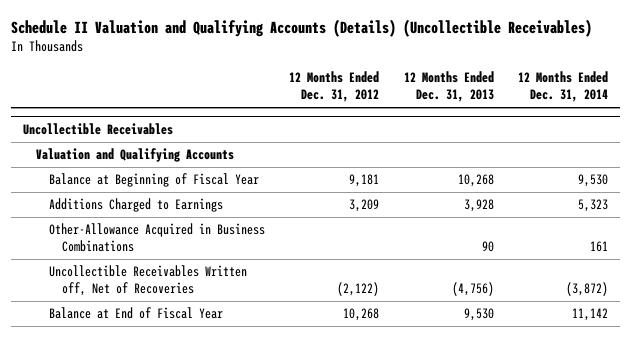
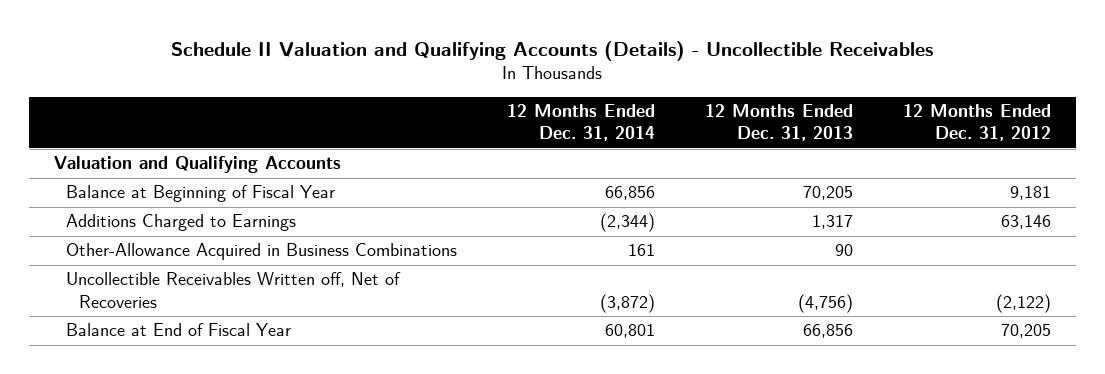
[11,18,593,37] Schedule II Valuation and Qualifying Accounts (Details) (Uncollectible Receivables) -> [171,40,934,61] Schedule II Valuation and Qualifying Accounts (Details) - Uncollectible Receivables
[23,122,174,135] Uncollectible Receivables -> none
[457,174,494,188] 10,268 -> [803,186,854,201] 70,205
[577,174,608,188] 9,530 -> [605,186,656,201] 66,856
[349,199,380,213] 3,209 -> [1000,215,1051,230] 63,146
[463,199,494,213] 3,928 -> [812,215,854,230] 1,317
[577,199,608,213] 5,323 -> [600,213,656,233] (2,344)
[343,308,380,322] 10,268 -> [1000,324,1051,339] 70,205
[463,308,494,322] 9,530 -> [803,324,854,339] 66,856
[571,308,608,322] 11,142 -> [605,324,656,339] 60,801

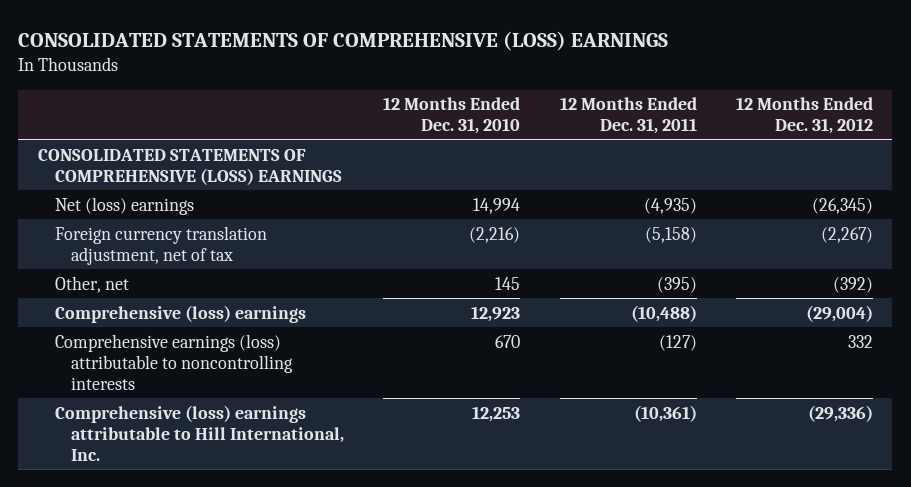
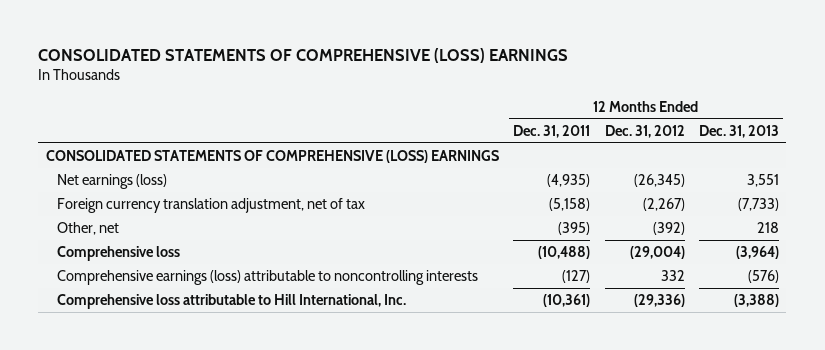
[383,97,521,135] 12 Months Ended Dec. 31, 2010 -> none
none -> [699,124,780,138] Dec. 31, 2013
[54,196,194,215] Net (loss) earnings -> [56,174,167,190] Net earnings (loss)
[54,304,306,323] Comprehensive (loss) earnings -> [56,246,180,262] Comprehensive loss
[54,404,345,461] Comprehensive (loss) earnings attributable to Hill International, Inc. -> [56,294,406,310] Comprehensive loss attributable to Hill International, Inc.

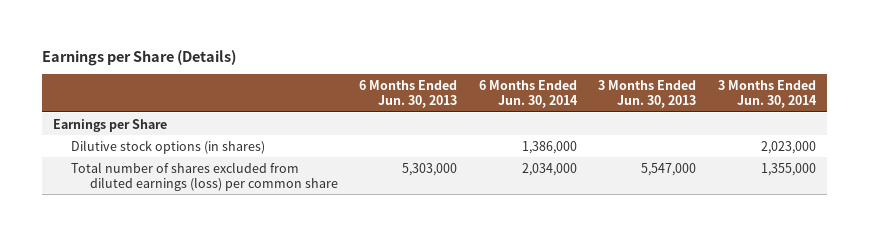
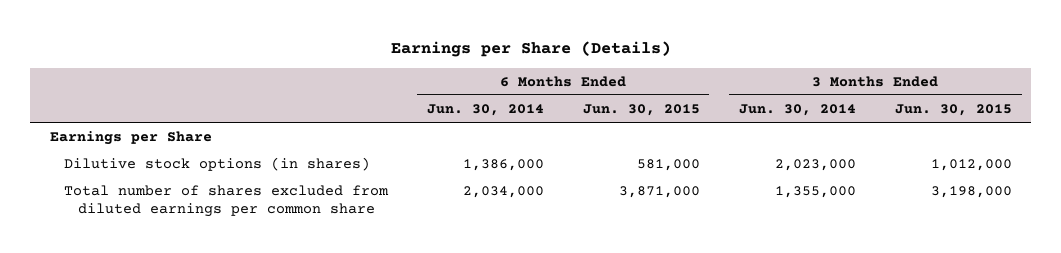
[359,80,458,109] 6 Months Ended Jun. 30, 2013 -> none
[598,80,697,109] 3 Months Ended Jun. 30, 2013 -> none
none -> [582,103,700,116] Jun. 30, 2015
none -> [894,103,1012,116] Jun. 30, 2015
[71,161,338,191] Total number of shares excluded from diluted earnings (loss) per common share -> [63,184,389,218] Total number of shares excluded from diluted earnings per common share

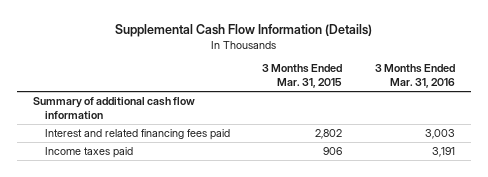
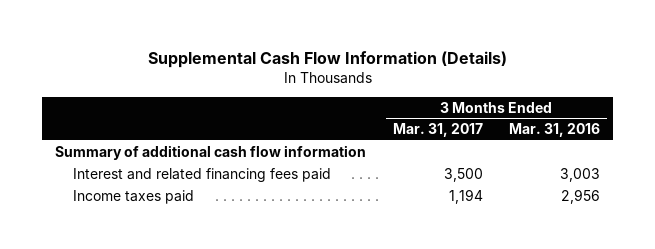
[262,64,343,89] 3 Months Ended Mar. 31, 2015 -> none
none -> [392,123,483,138] Mar. 31, 2017
[431,146,455,157] 3,191 -> [561,188,601,204] 2,956

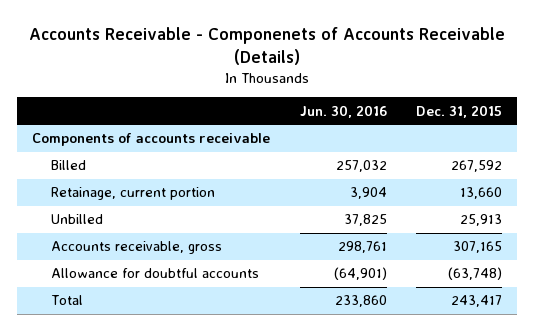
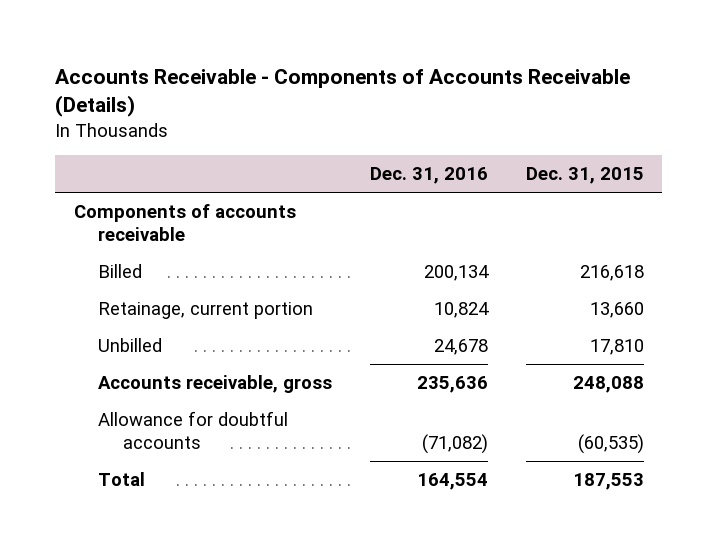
[29,27,506,65] Accounts Receivable - Componenets of Accounts Receivable (Details) -> [55,68,631,118] Accounts Receivable - Components of Accounts Receivable (Details)
[299,104,387,118] Jun. 30, 2016 -> none
none -> [370,167,489,185] Dec. 31, 2016
[451,160,503,173] 267,592 -> [579,265,644,282] 216,618
[460,214,503,227] 25,913 -> [589,339,644,356] 17,810
[453,241,503,254] 307,165 -> [572,376,644,394] 248,088
[448,267,503,281] (63,748) -> [577,434,644,455] (60,535)
[451,295,503,308] 243,417 -> [572,473,644,491] 187,553

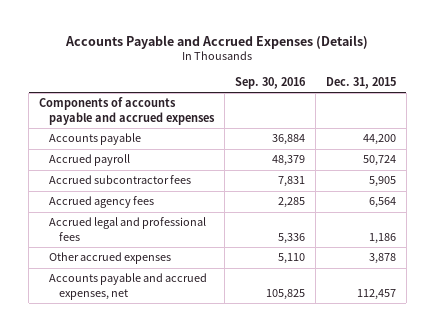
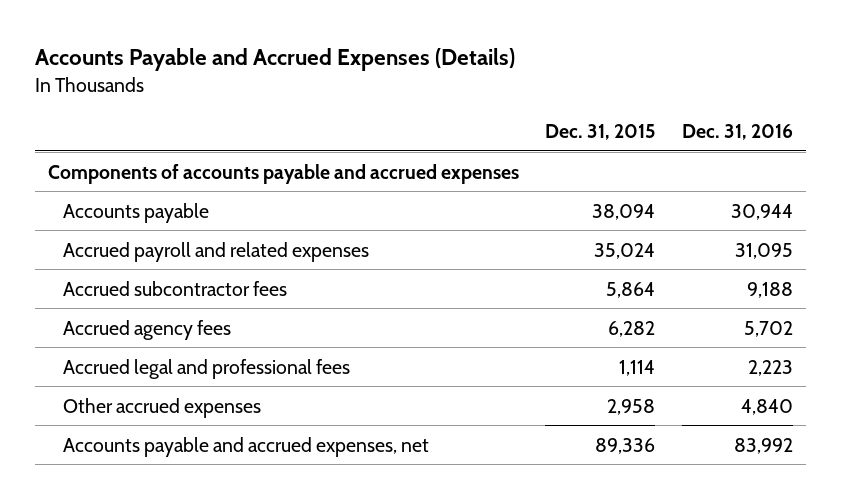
[234,76,306,89] Sep. 30, 2016 -> none
none -> [682,124,794,141] Dec. 31, 2016
[362,134,396,146] 44,200 -> [592,203,656,220] 38,094
[48,154,130,167] Accrued payroll -> [63,241,370,262] Accrued payroll and related expenses
[362,155,396,167] 50,724 -> [594,242,656,259] 35,024
[368,176,396,188] 5,905 -> [606,281,656,298] 5,864
[368,197,396,209] 6,564 -> [608,320,656,337] 6,282
[368,232,396,244] 1,186 -> [619,359,656,376] 1,114
[368,253,396,265] 3,878 -> [607,398,656,415] 2,958
[356,288,396,300] 112,457 -> [595,437,656,454] 89,336

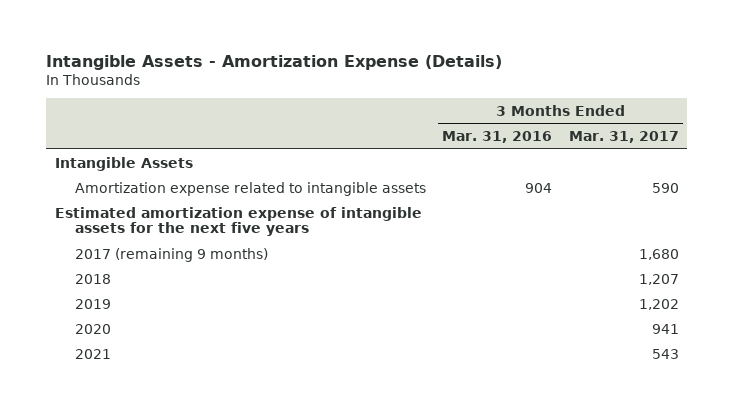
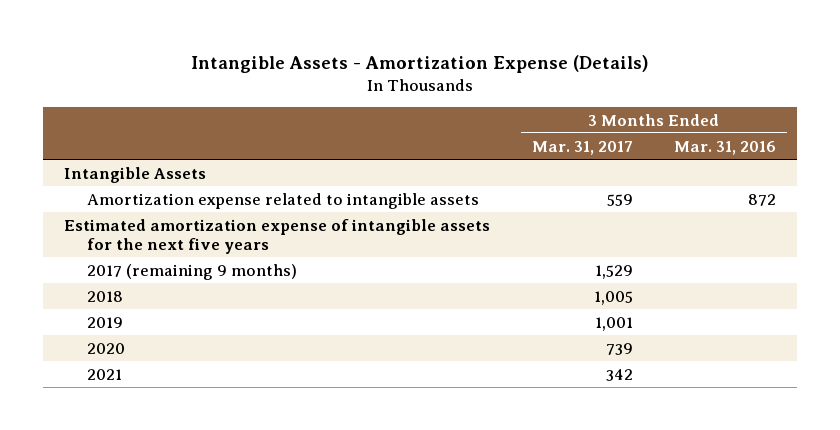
[525,182,553,193] 904 -> [748,193,777,206] 872
[651,182,679,193] 590 -> [606,193,633,206] 559
[638,248,679,260] 1,680 -> [594,264,633,279] 1,529
[638,273,679,285] 1,207 -> [593,290,633,305] 1,005
[638,298,679,310] 1,202 -> [594,316,633,331] 1,001
[651,323,679,334] 941 -> [605,342,633,355] 739
[651,348,679,359] 543 -> [605,368,633,381] 342

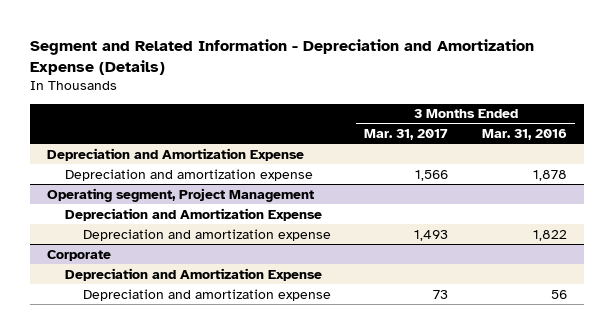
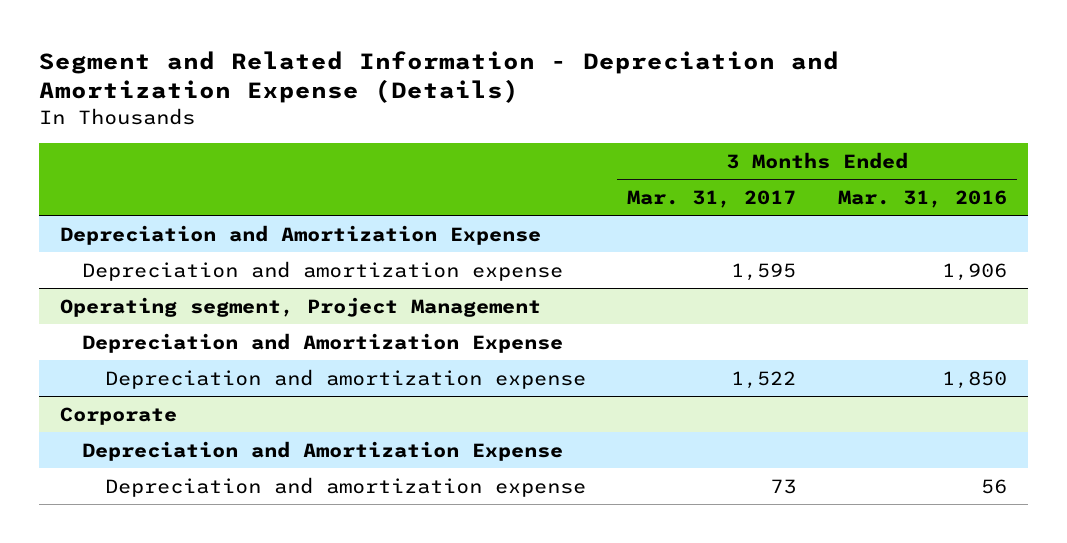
[415,169,449,181] 1,566 -> [731,262,797,281] 1,595
[532,169,567,181] 1,878 -> [941,262,1007,281] 1,906
[414,229,449,241] 1,493 -> [731,370,797,389] 1,522
[532,229,567,241] 1,822 -> [941,370,1007,389] 1,850

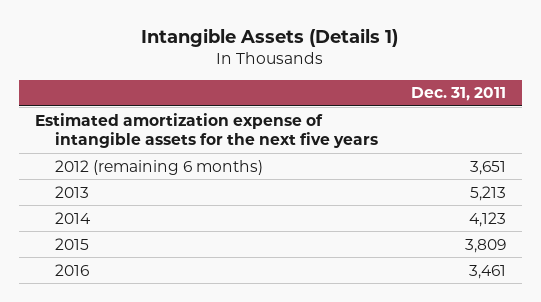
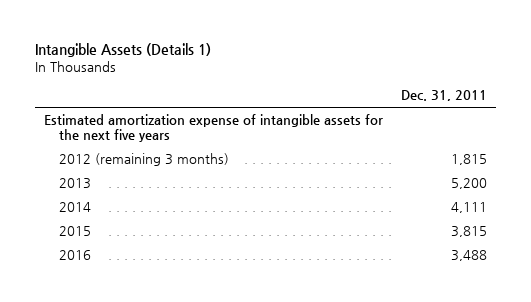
[55,159,264,175] 2012 (remaining 6 months) -> [59,153,230,167] 2012 (remaining 3 months)
[469,160,506,175] 3,651 -> [450,154,487,166] 1,815
[469,185,506,201] 5,213 -> [450,178,487,190] 5,200
[468,211,506,227] 4,123 -> [450,202,487,214] 4,111
[464,238,506,253] 3,809 -> [450,226,487,238] 3,815
[468,264,506,279] 3,461 -> [450,250,487,262] 3,488

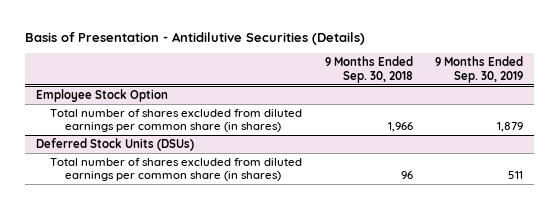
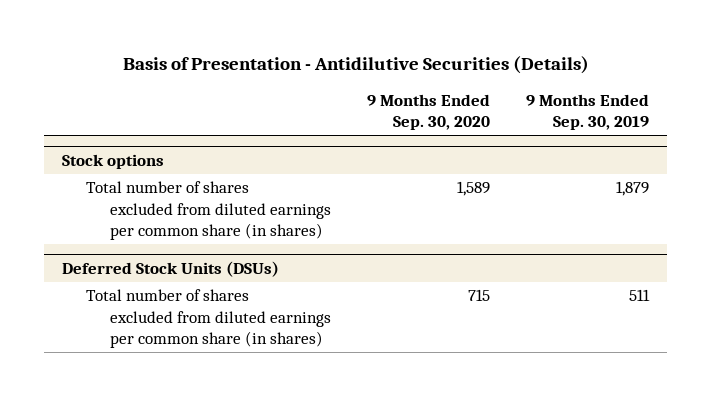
[324,56,413,83] 9 Months Ended Sep. 30, 2018 -> none
none -> [366,94,490,131] 9 Months Ended Sep. 30, 2020
[35,88,168,102] Employee Stock Option -> [62,153,165,169] Stock options

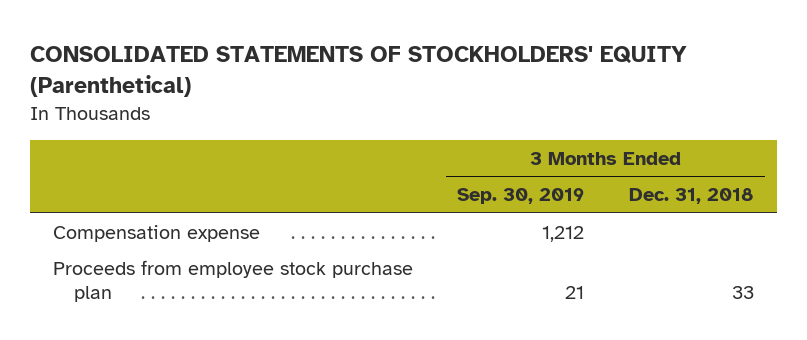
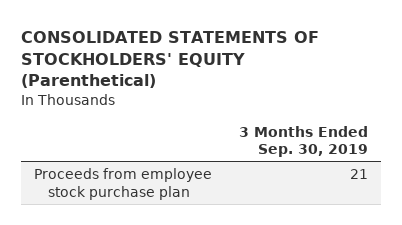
[629,188,755,205] Dec. 31, 2018 -> none
[52,224,260,242] Compensation expense -> none

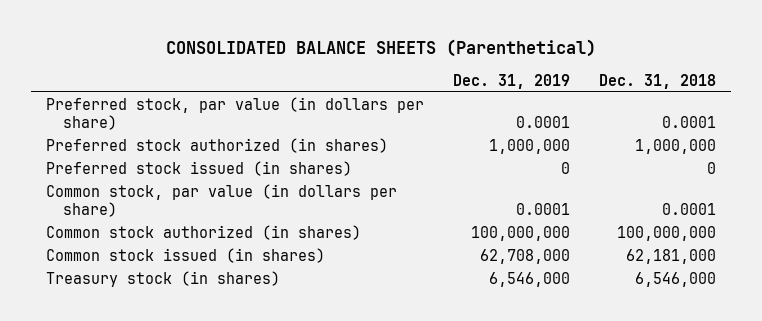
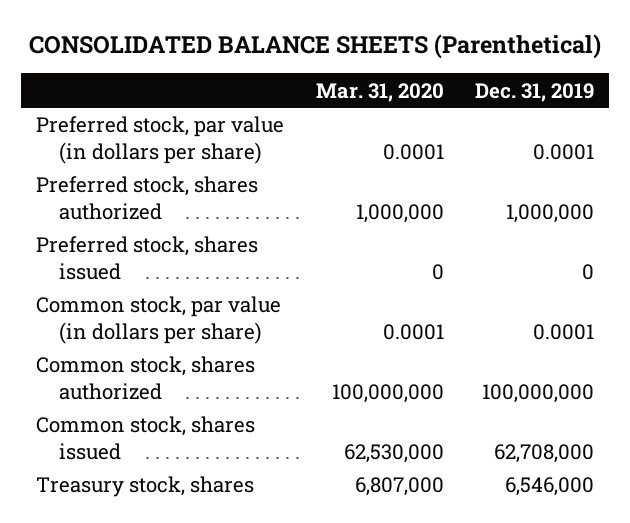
[599,73,717,89] Dec. 31, 2018 -> none
none -> [315,82,444,102] Mar. 31, 2020
[45,137,388,153] Preferred stock authorized (in shares) -> [36,176,259,220] Preferred stock, shares authorized
[45,160,352,176] Preferred stock issued (in shares) -> [36,236,259,280] Preferred stock, shares issued
[45,224,361,240] Common stock authorized (in shares) -> [36,356,256,400] Common stock, shares authorized
[45,247,325,263] Common stock issued (in shares) -> [36,416,256,460] Common stock, shares issued
[45,270,280,287] Treasury stock (in shares) -> [36,476,255,498] Treasury stock, shares

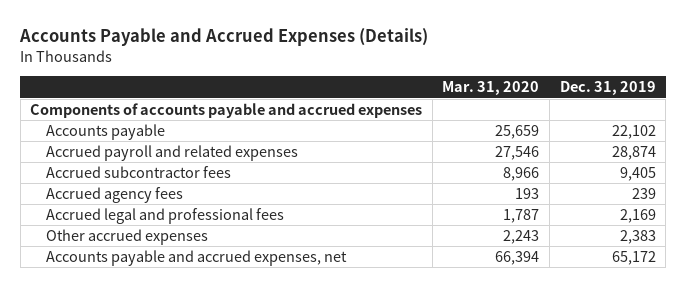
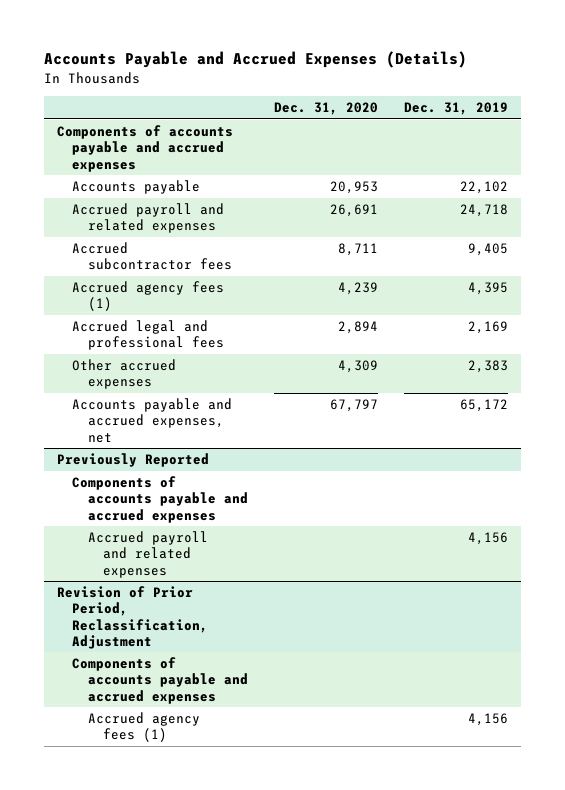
[442,81,540,96] Mar. 31, 2020 -> none
none -> [273,102,378,116] Dec. 31, 2020
[611,145,656,160] 28,874 -> [459,204,508,218] 24,718
[46,186,184,203] Accrued agency fees -> [72,281,225,312] Accrued agency fees (1)
[631,187,656,199] 239 -> [467,282,508,296] 4,395
none -> [56,453,209,468] Previously Reported
none -> [72,476,248,523] Components of accounts payable and accrued expenses
none -> [87,531,208,578] Accrued payroll and related expenses
none -> [56,586,209,649] Revision of Prior Period, Reclassification, Adjustment
none -> [72,657,248,704] Components of accounts payable and accrued expenses
none -> [87,712,200,743] Accrued agency fees (1)

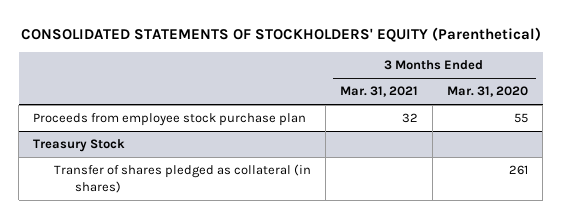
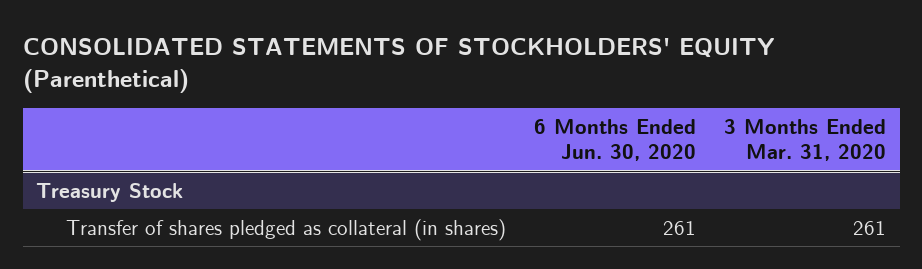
[340,86,419,98] Mar. 31, 2021 -> none
none -> [534,118,697,162] 6 Months Ended Jun. 30, 2020
[33,113,307,127] Proceeds from employee stock purchase plan -> none

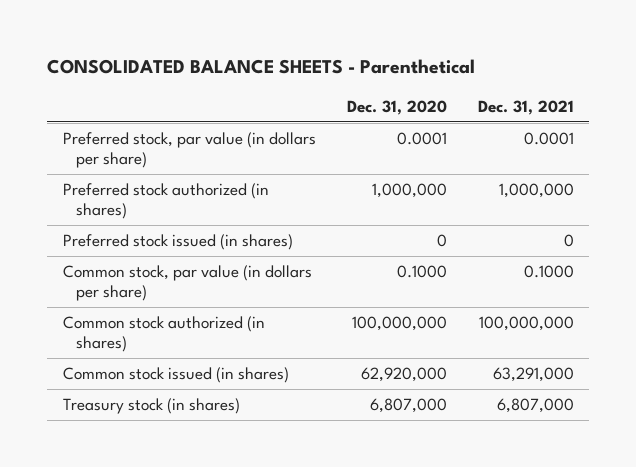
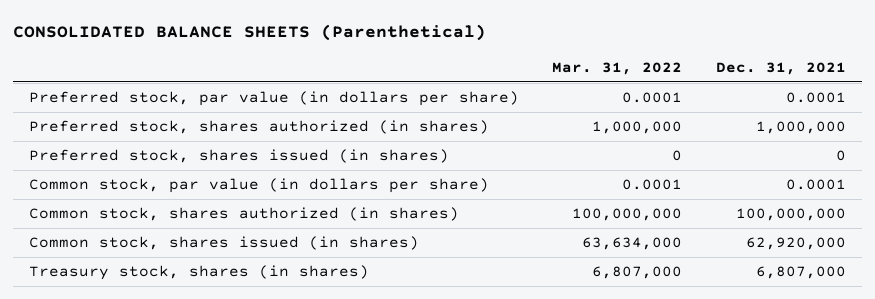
[46,59,475,75] CONSOLIDATED BALANCE SHEETS - Parenthetical -> [12,24,486,42] CONSOLIDATED BALANCE SHEETS (Parenthetical)
[346,99,447,115] Dec. 31, 2020 -> none
none -> [552,61,683,75] Mar. 31, 2022
[62,183,269,220] Preferred stock authorized (in shares) -> [29,120,490,135] Preferred stock, shares authorized (in shares)
[62,234,293,251] Preferred stock issued (in shares) -> [29,149,450,164] Preferred stock, shares issued (in shares)
[523,265,574,279] 0.1000 -> [785,179,846,191] 0.0001
[62,316,265,353] Common stock authorized (in shares) -> [29,207,460,222] Common stock, shares authorized (in shares)
[62,367,289,384] Common stock issued (in shares) -> [29,236,420,251] Common stock, shares issued (in shares)
[492,367,574,383] 63,291,000 -> [745,237,846,251] 62,920,000
[62,398,240,415] Treasury stock (in shares) -> [29,265,370,281] Treasury stock, shares (in shares)

